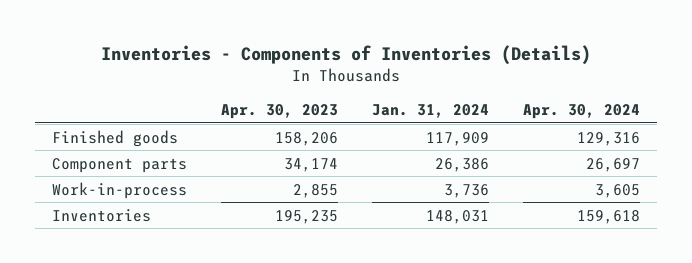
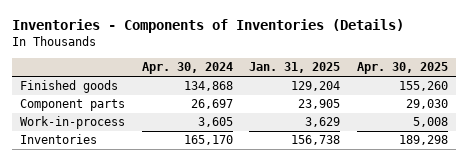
[221,103,339,119] Apr. 30, 2023 -> none
[372,103,490,118] Jan. 31, 2024 -> none
none -> [249,62,341,74] Jan. 31, 2025
none -> [356,62,448,75] Apr. 30, 2025
[576,131,640,146] 129,316 -> [183,81,233,92] 134,868
[576,209,640,224] 159,618 -> [183,135,233,146] 165,170

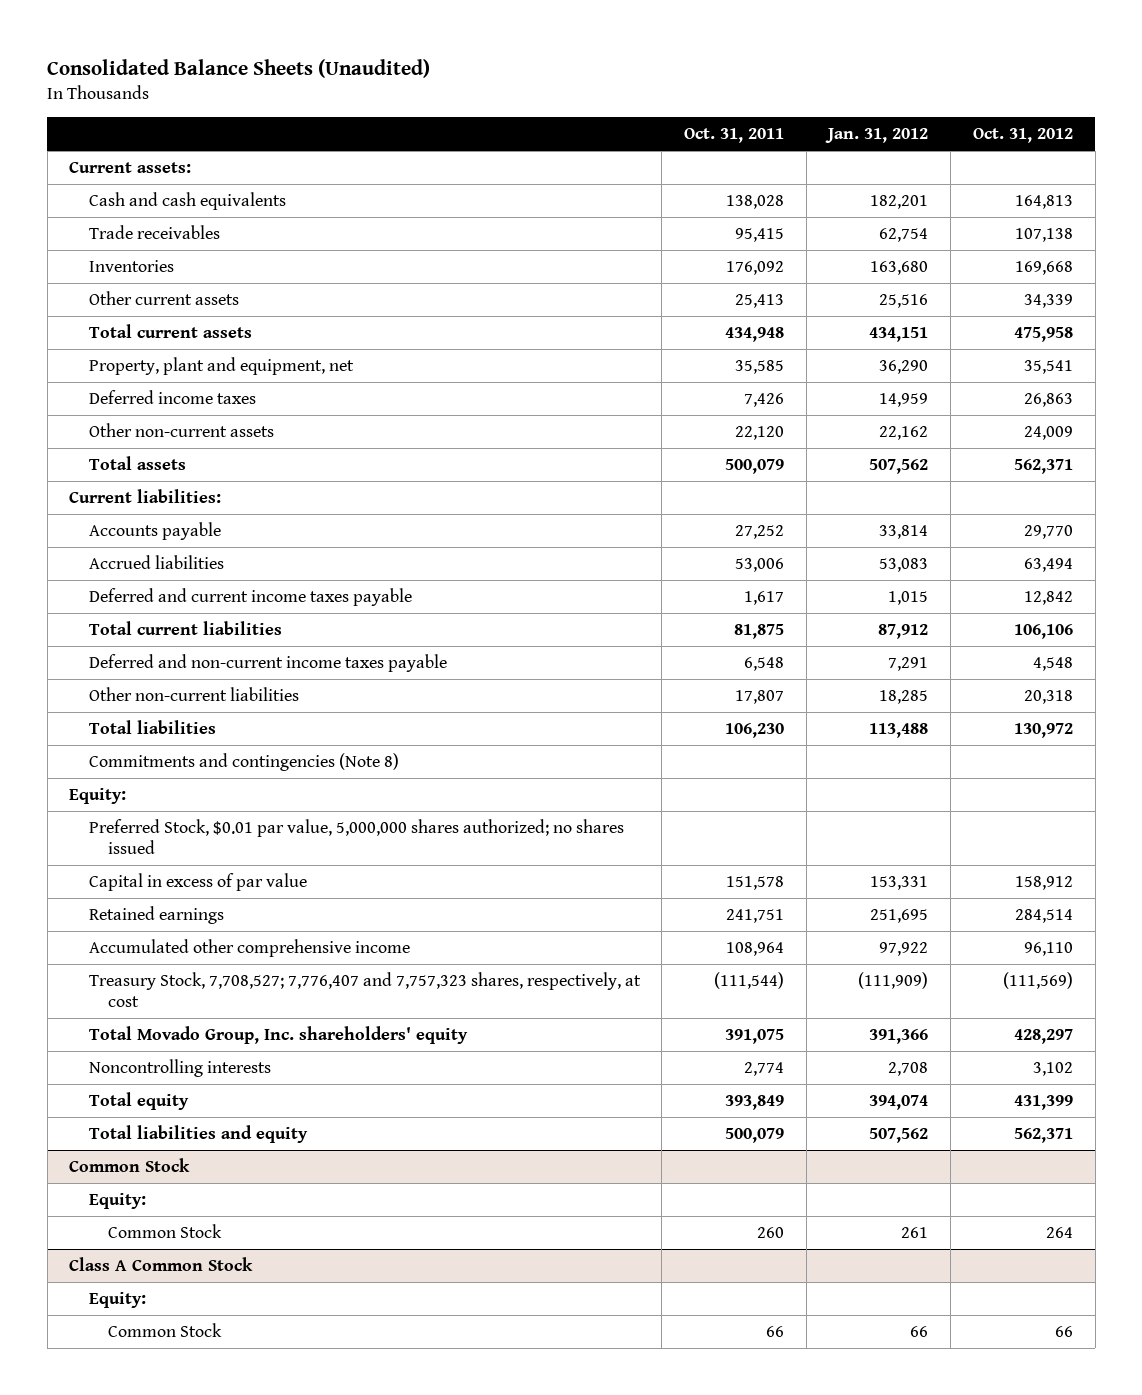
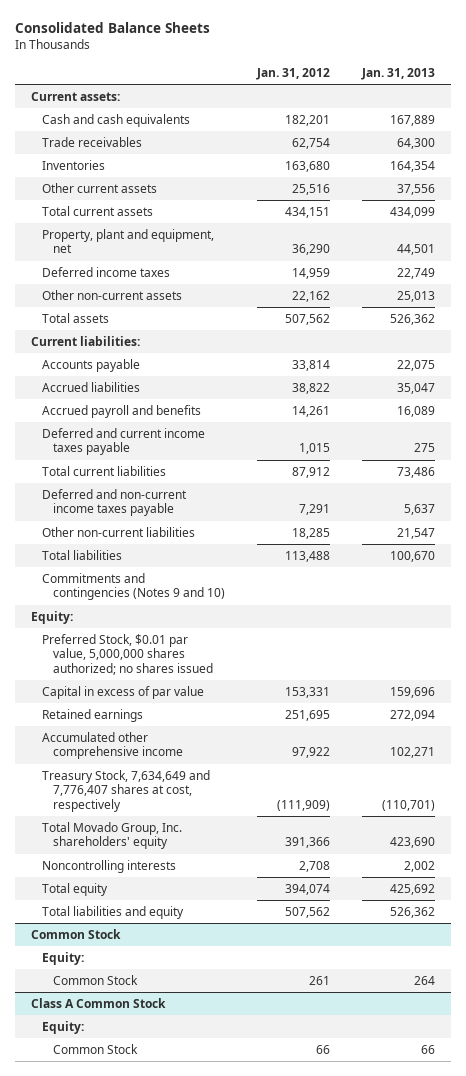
[47,58,431,78] Consolidated Balance Sheets (Unaudited) -> [14,22,210,34] Consolidated Balance Sheets
[684,128,785,144] Oct. 31, 2011 -> none
[972,128,1073,144] Oct. 31, 2012 -> none
none -> [361,68,436,81] Jan. 31, 2013
[879,558,929,573] 53,083 -> [292,382,331,394] 38,822
none -> [41,404,201,418] Accrued payroll and benefits
[88,753,399,772] Commitments and contingencies (Note 8) -> [41,572,226,601] Commitments and contingencies (Notes 9 and 10)
[88,972,641,1007] Treasury Stock, 7,708,527; 7,776,407 and 7,757,323 shares, respectively, at cost -> [41,769,210,813] Treasury Stock, 7,634,649 and 7,776,407 shares at cost, respectively

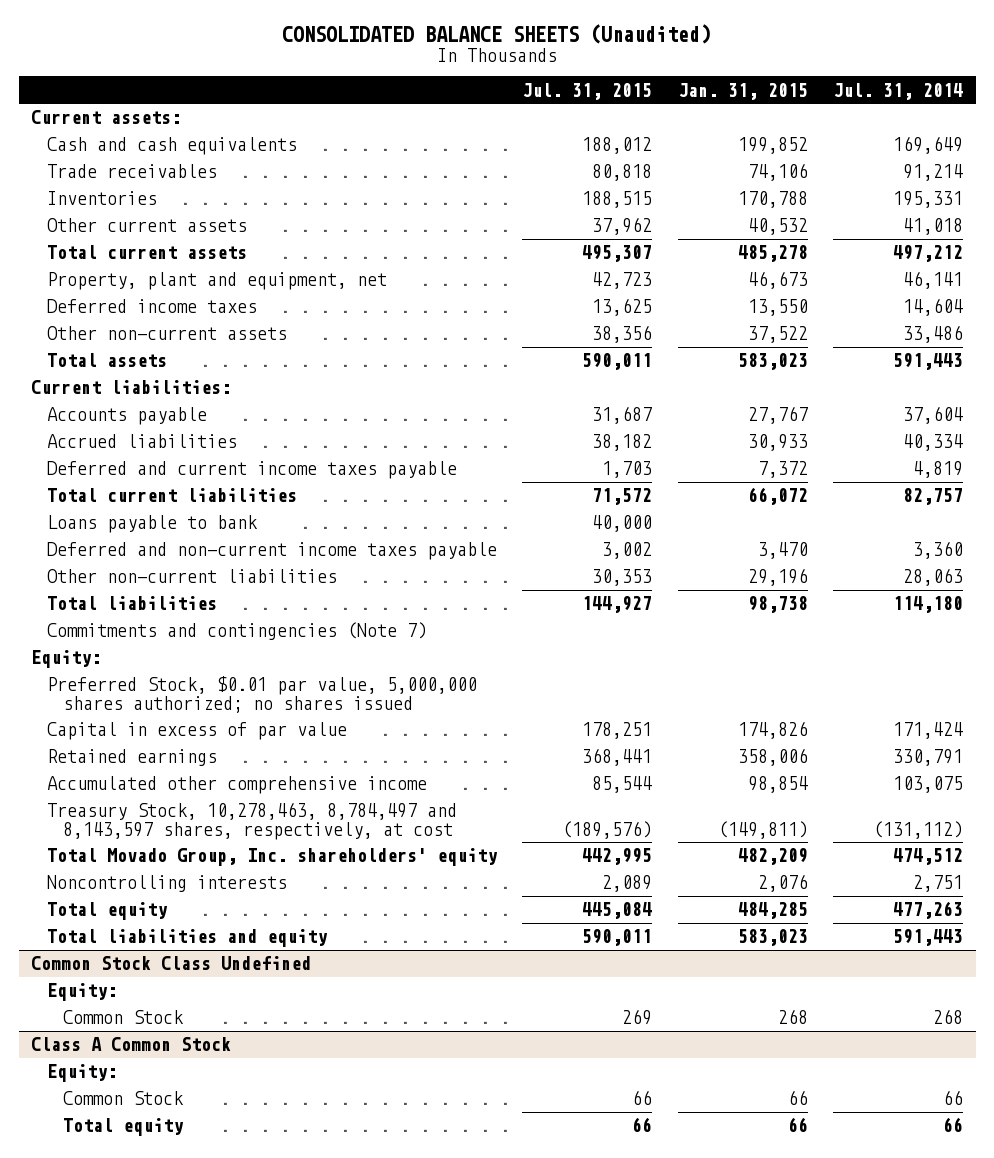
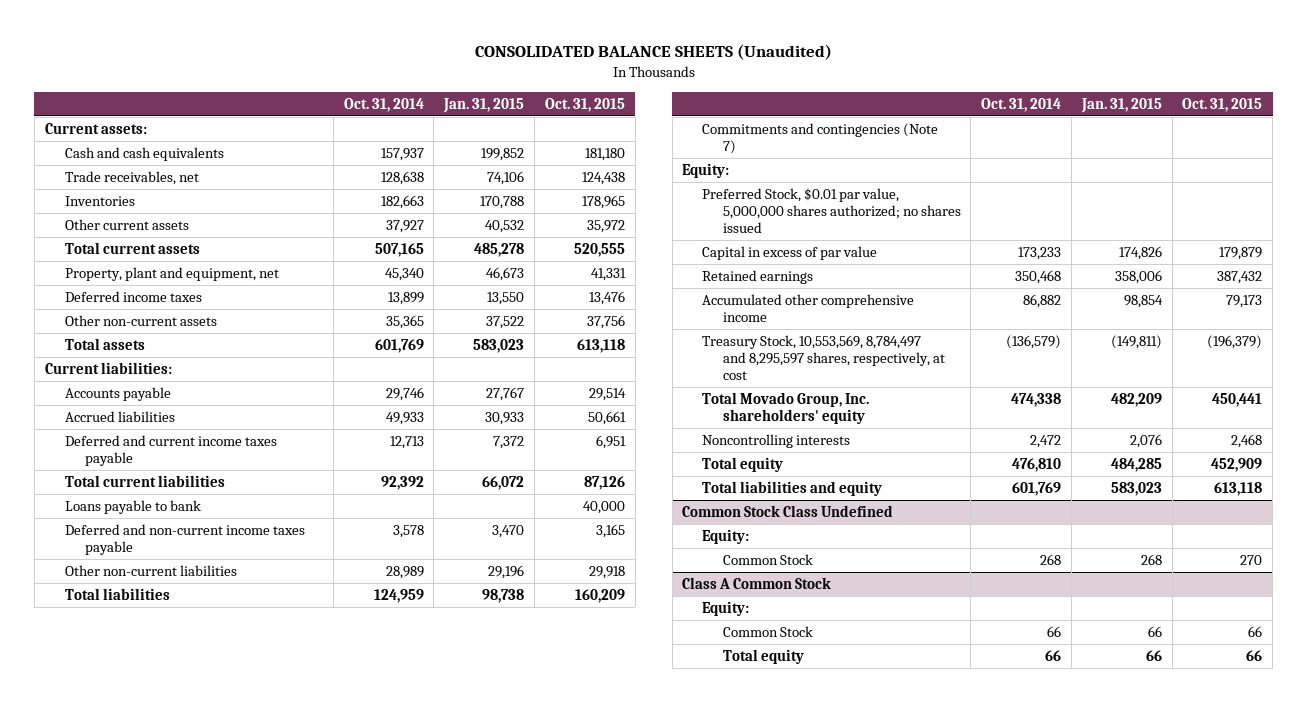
[522,82,653,100] Jul. 31, 2015 -> none
[833,82,964,100] Jul. 31, 2014 -> none
none -> [343,97,424,112] Oct. 31, 2014
none -> [544,97,625,112] Oct. 31, 2015
[46,164,217,179] Trade receivables -> [64,170,199,185] Trade receivables, net
[46,802,457,840] Treasury Stock, 10,278,463, 8,784,497 and 8,143,597 shares, respectively, at cost -> [702,334,945,381] Treasury Stock, 10,553,569, 8,784,497 and 8,295,597 shares, respectively, at cost

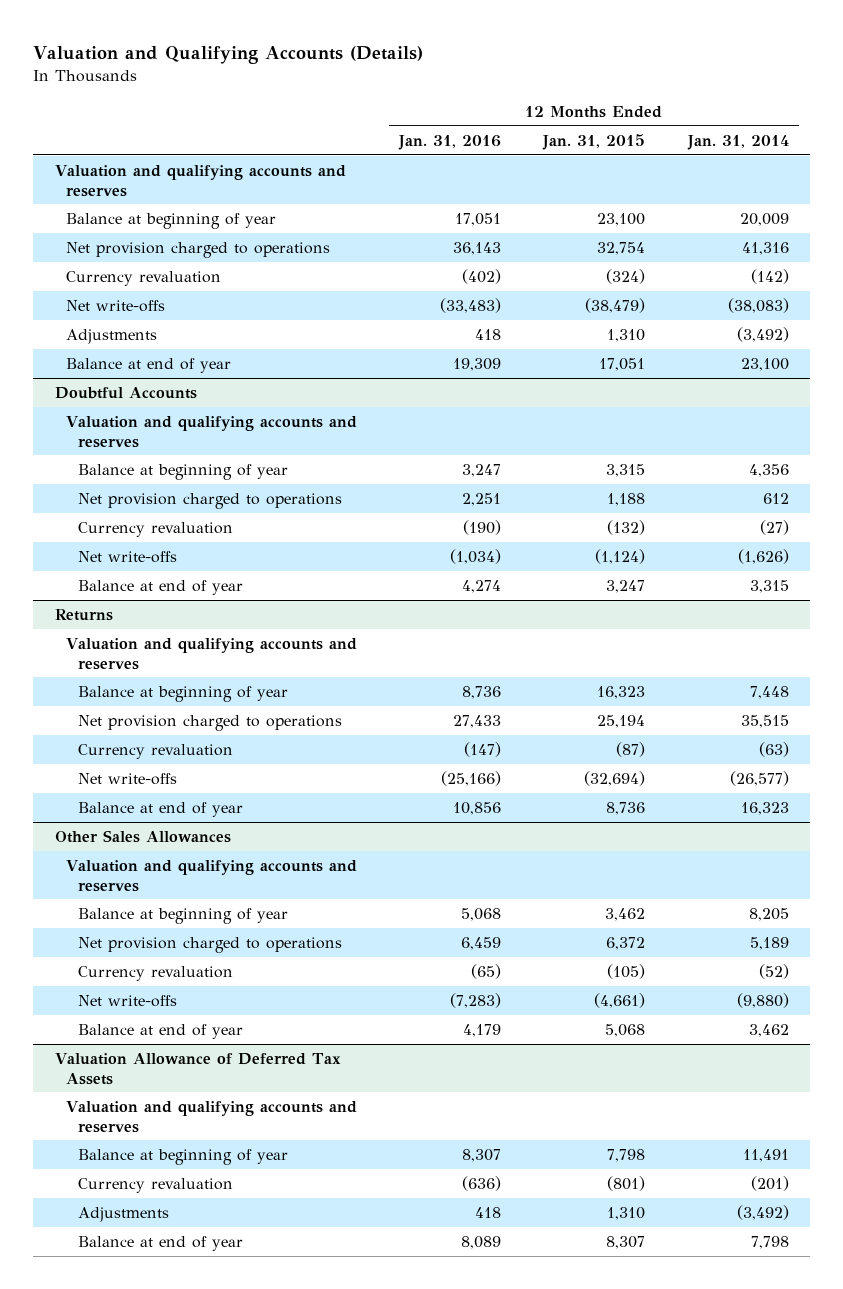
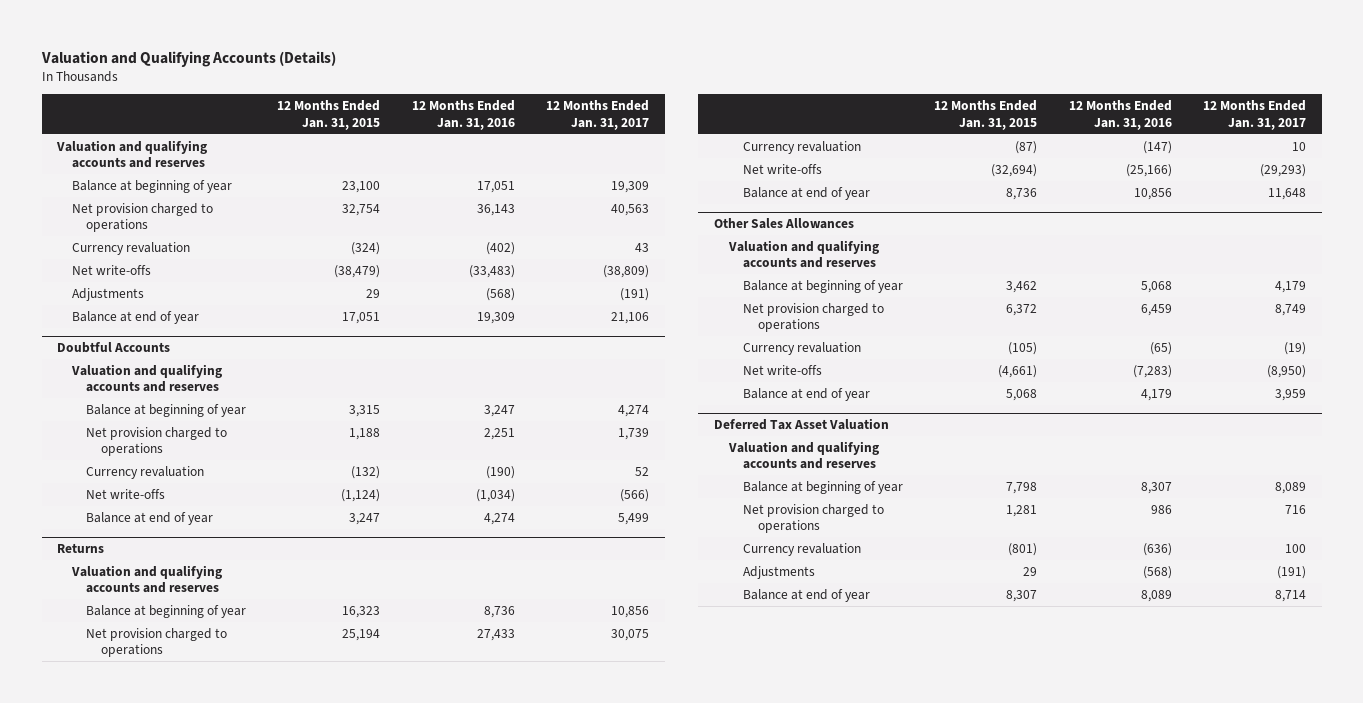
[686,134,789,150] Jan. 31, 2014 -> none
none -> [546,100,650,130] 12 Months Ended Jan. 31, 2017
[475,329,502,341] 418 -> [485,288,515,302] (568)
[607,329,646,343] 1,310 -> [366,289,381,299] 29
[54,1053,341,1085] Valuation Allowance of Deferred Tax Assets -> [714,418,890,431] Deferred Tax Asset Valuation
none -> [743,504,885,534] Net provision charged to operations
[475,1207,502,1219] 418 -> [1142,566,1172,580] (568)
[607,1207,646,1221] 1,310 -> [1023,567,1038,577] 29

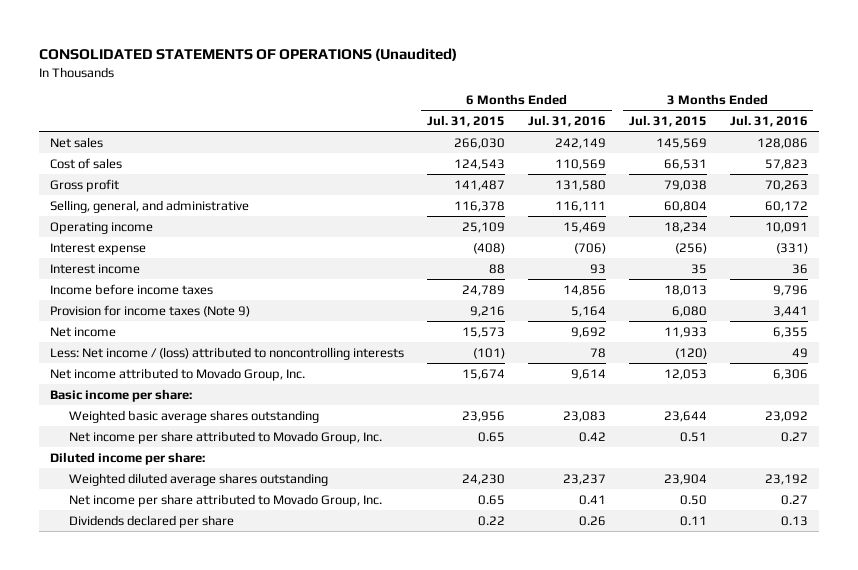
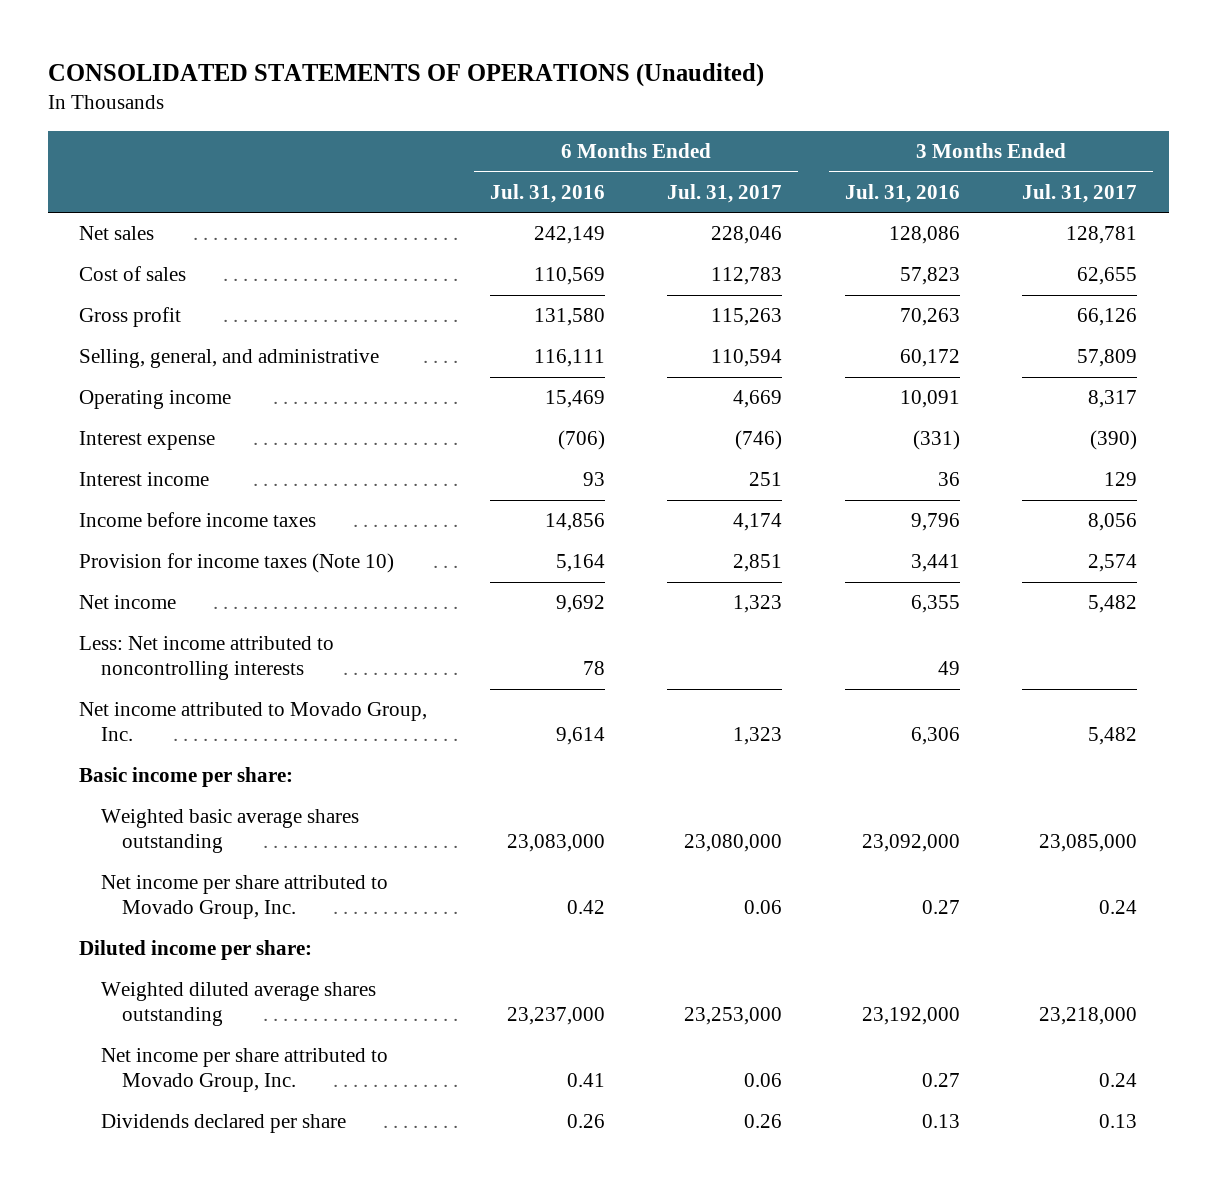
[427,115,506,128] Jul. 31, 2015 -> none
[628,115,707,128] Jul. 31, 2015 -> none
none -> [667,183,783,203] Jul. 31, 2017
none -> [1022,183,1138,203] Jul. 31, 2017
[50,304,251,317] Provision for income taxes (Note 9) -> [79,553,395,574] Provision for income taxes (Note 10)
[50,346,405,360] Less: Net income / (loss) attributed to noncontrolling interests -> [79,636,335,681] Less: Net income attributed to noncontrolling interests
[563,410,607,422] 23,083 -> [506,834,605,853] 23,083,000
[764,410,808,422] 23,092 -> [861,834,960,853] 23,092,000
[563,473,607,485] 23,237 -> [506,1007,605,1026] 23,237,000
[764,473,808,485] 23,192 -> [861,1007,960,1026] 23,192,000

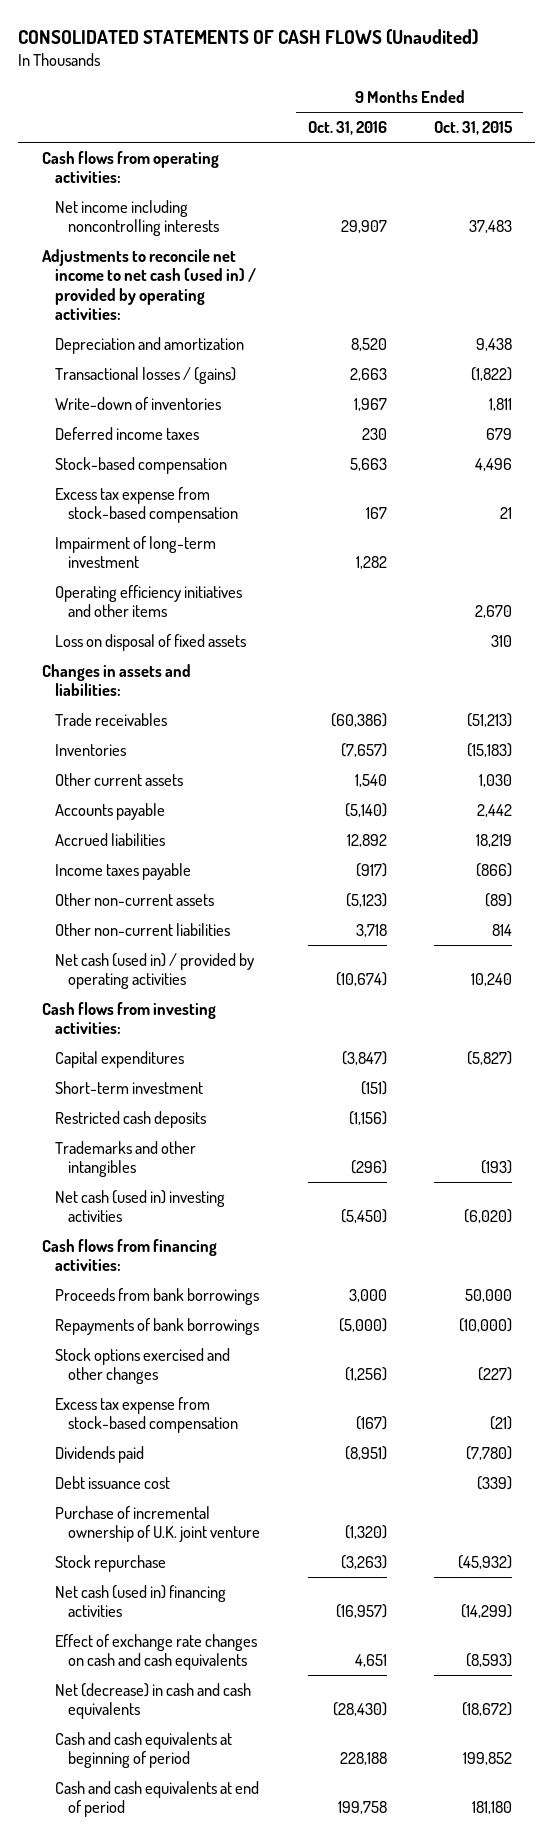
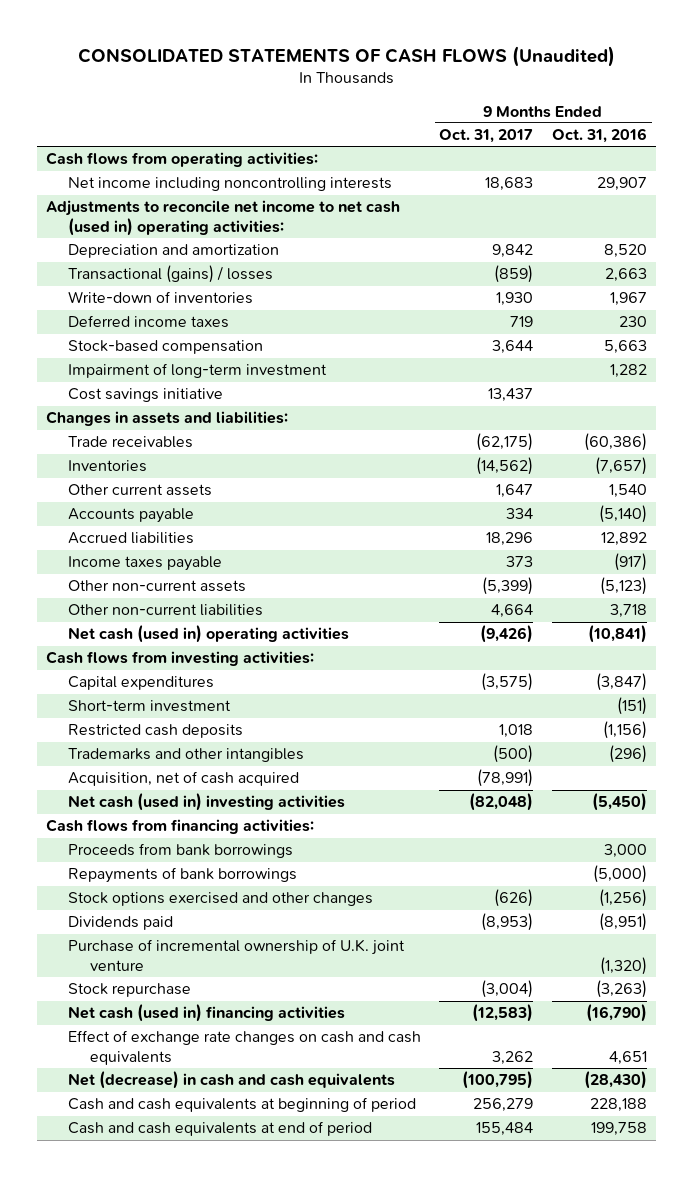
[433,121,513,136] Oct. 31, 2015 -> none
none -> [439,129,534,144] Oct. 31, 2017
[41,249,257,320] Adjustments to reconcile net income to net cash (used in) / provided by operating activities: -> [46,200,401,236] Adjustments to reconcile net income to net cash (used in) operating activities:
[55,367,237,385] Transactional losses / (gains) -> [68,265,274,284] Transactional (gains) / losses
[55,487,239,524] Excess tax expense from stock-based compensation -> none
[55,585,243,618] Operating efficiency initiatives and other items -> none
[55,634,247,652] Loss on disposal of fixed assets -> none
none -> [68,388,224,403] Cost savings initiative
[55,953,255,990] Net cash (used in) / provided by operating activities -> [68,625,350,644] Net cash (used in) operating activities
[335,972,387,987] (10,674) -> [587,625,647,644] (10,841)
none -> [68,771,300,787] Acquisition, net of cash acquired
[55,1397,239,1434] Excess tax expense from stock-based compensation -> none
[55,1476,171,1490] Debt issuance cost -> none
[335,1604,387,1619] (16,957) -> [585,1004,647,1023] (16,790)

